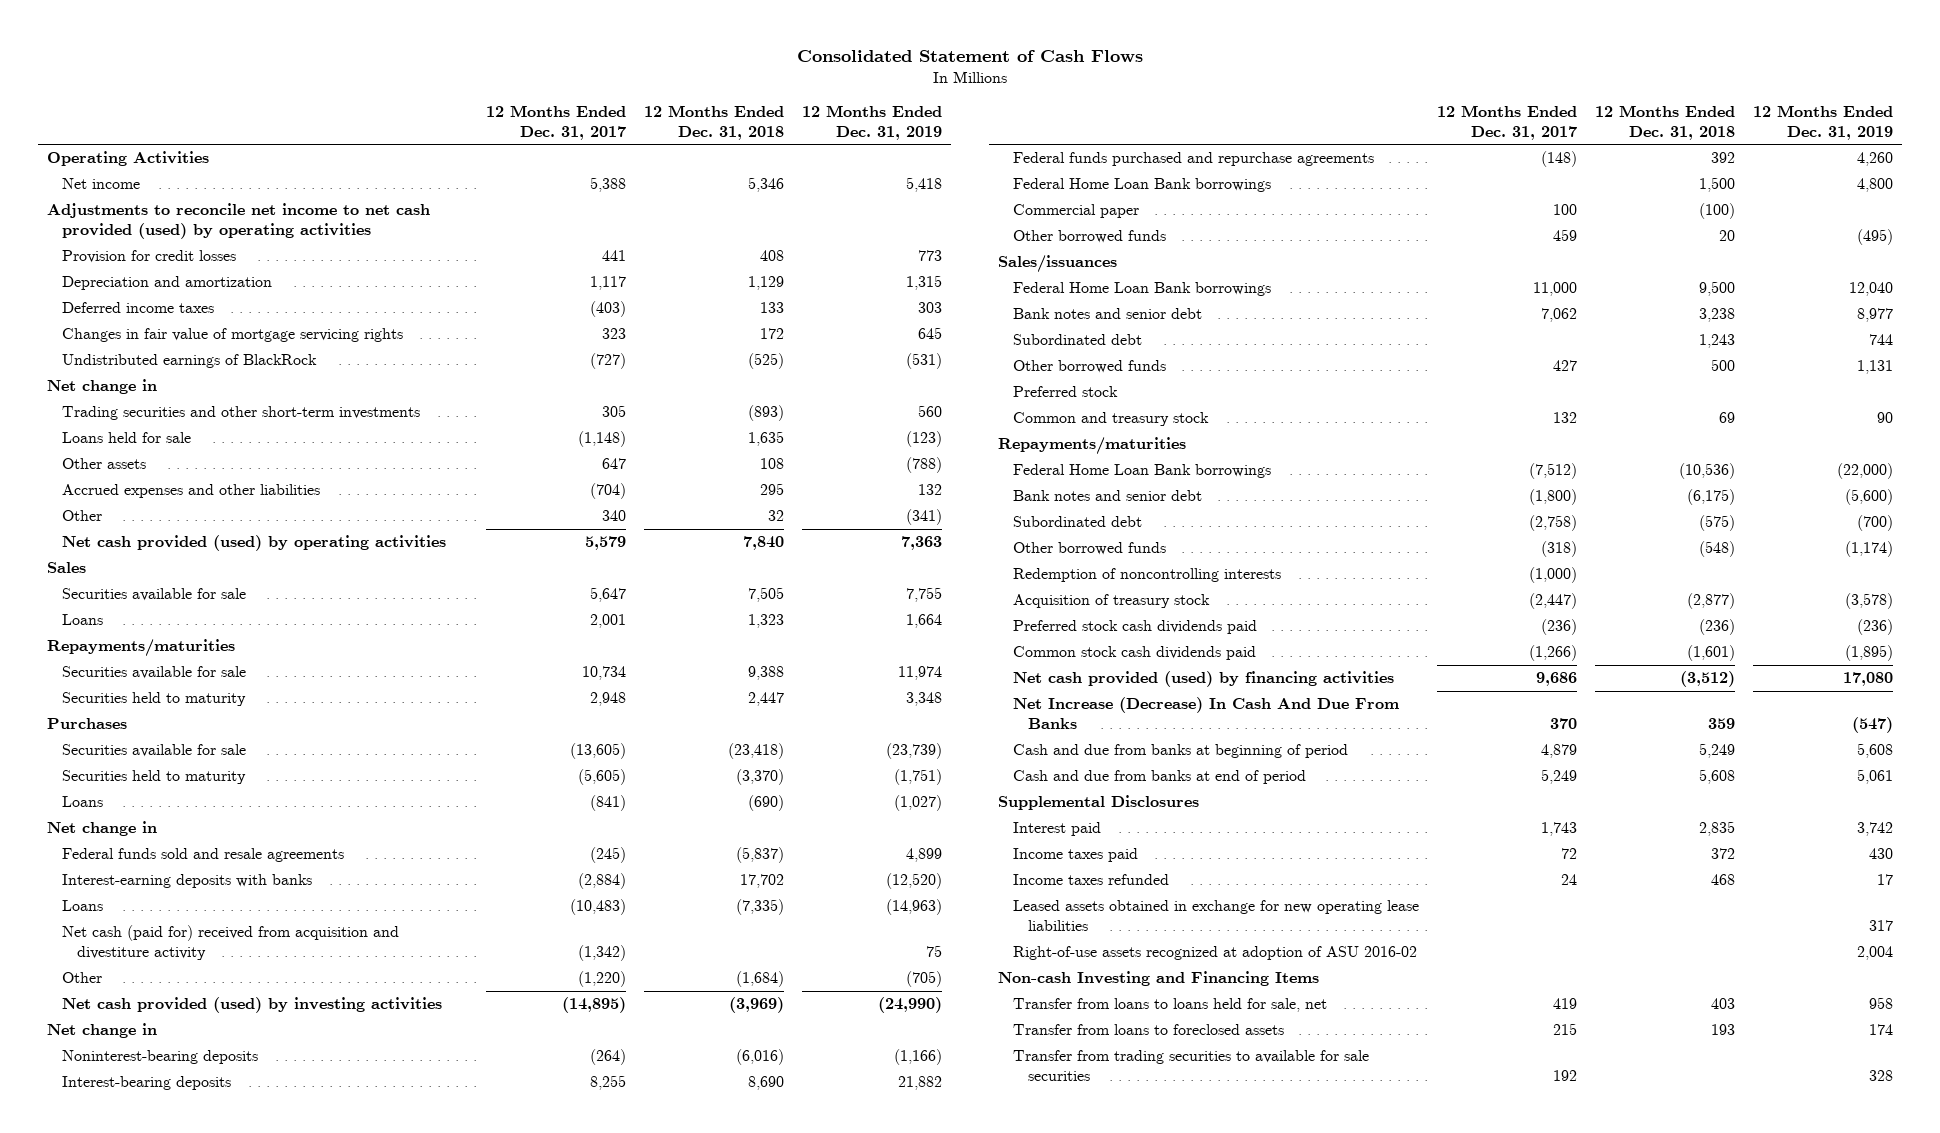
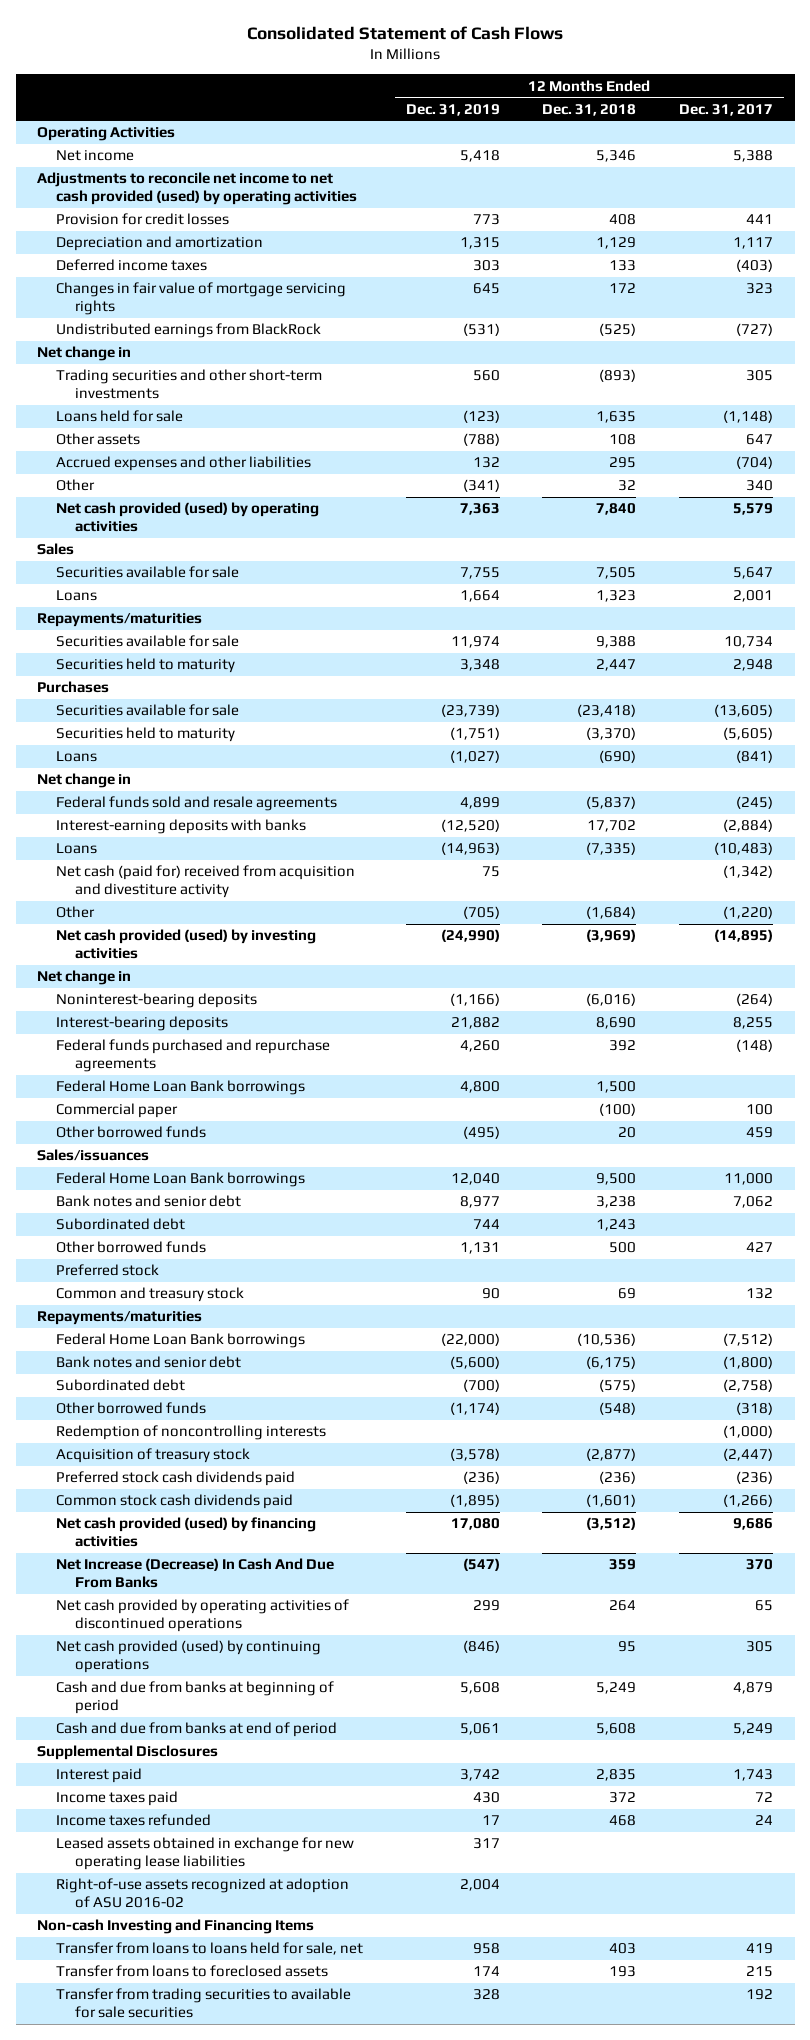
[61,354,317,369] Undistributed earnings of BlackRock -> [55,323,321,339] Undistributed earnings from BlackRock
none -> [55,1599,349,1633] Net cash provided by operating activities of discontinued operations
none -> [55,1640,321,1674] Net cash provided (used) by continuing operations

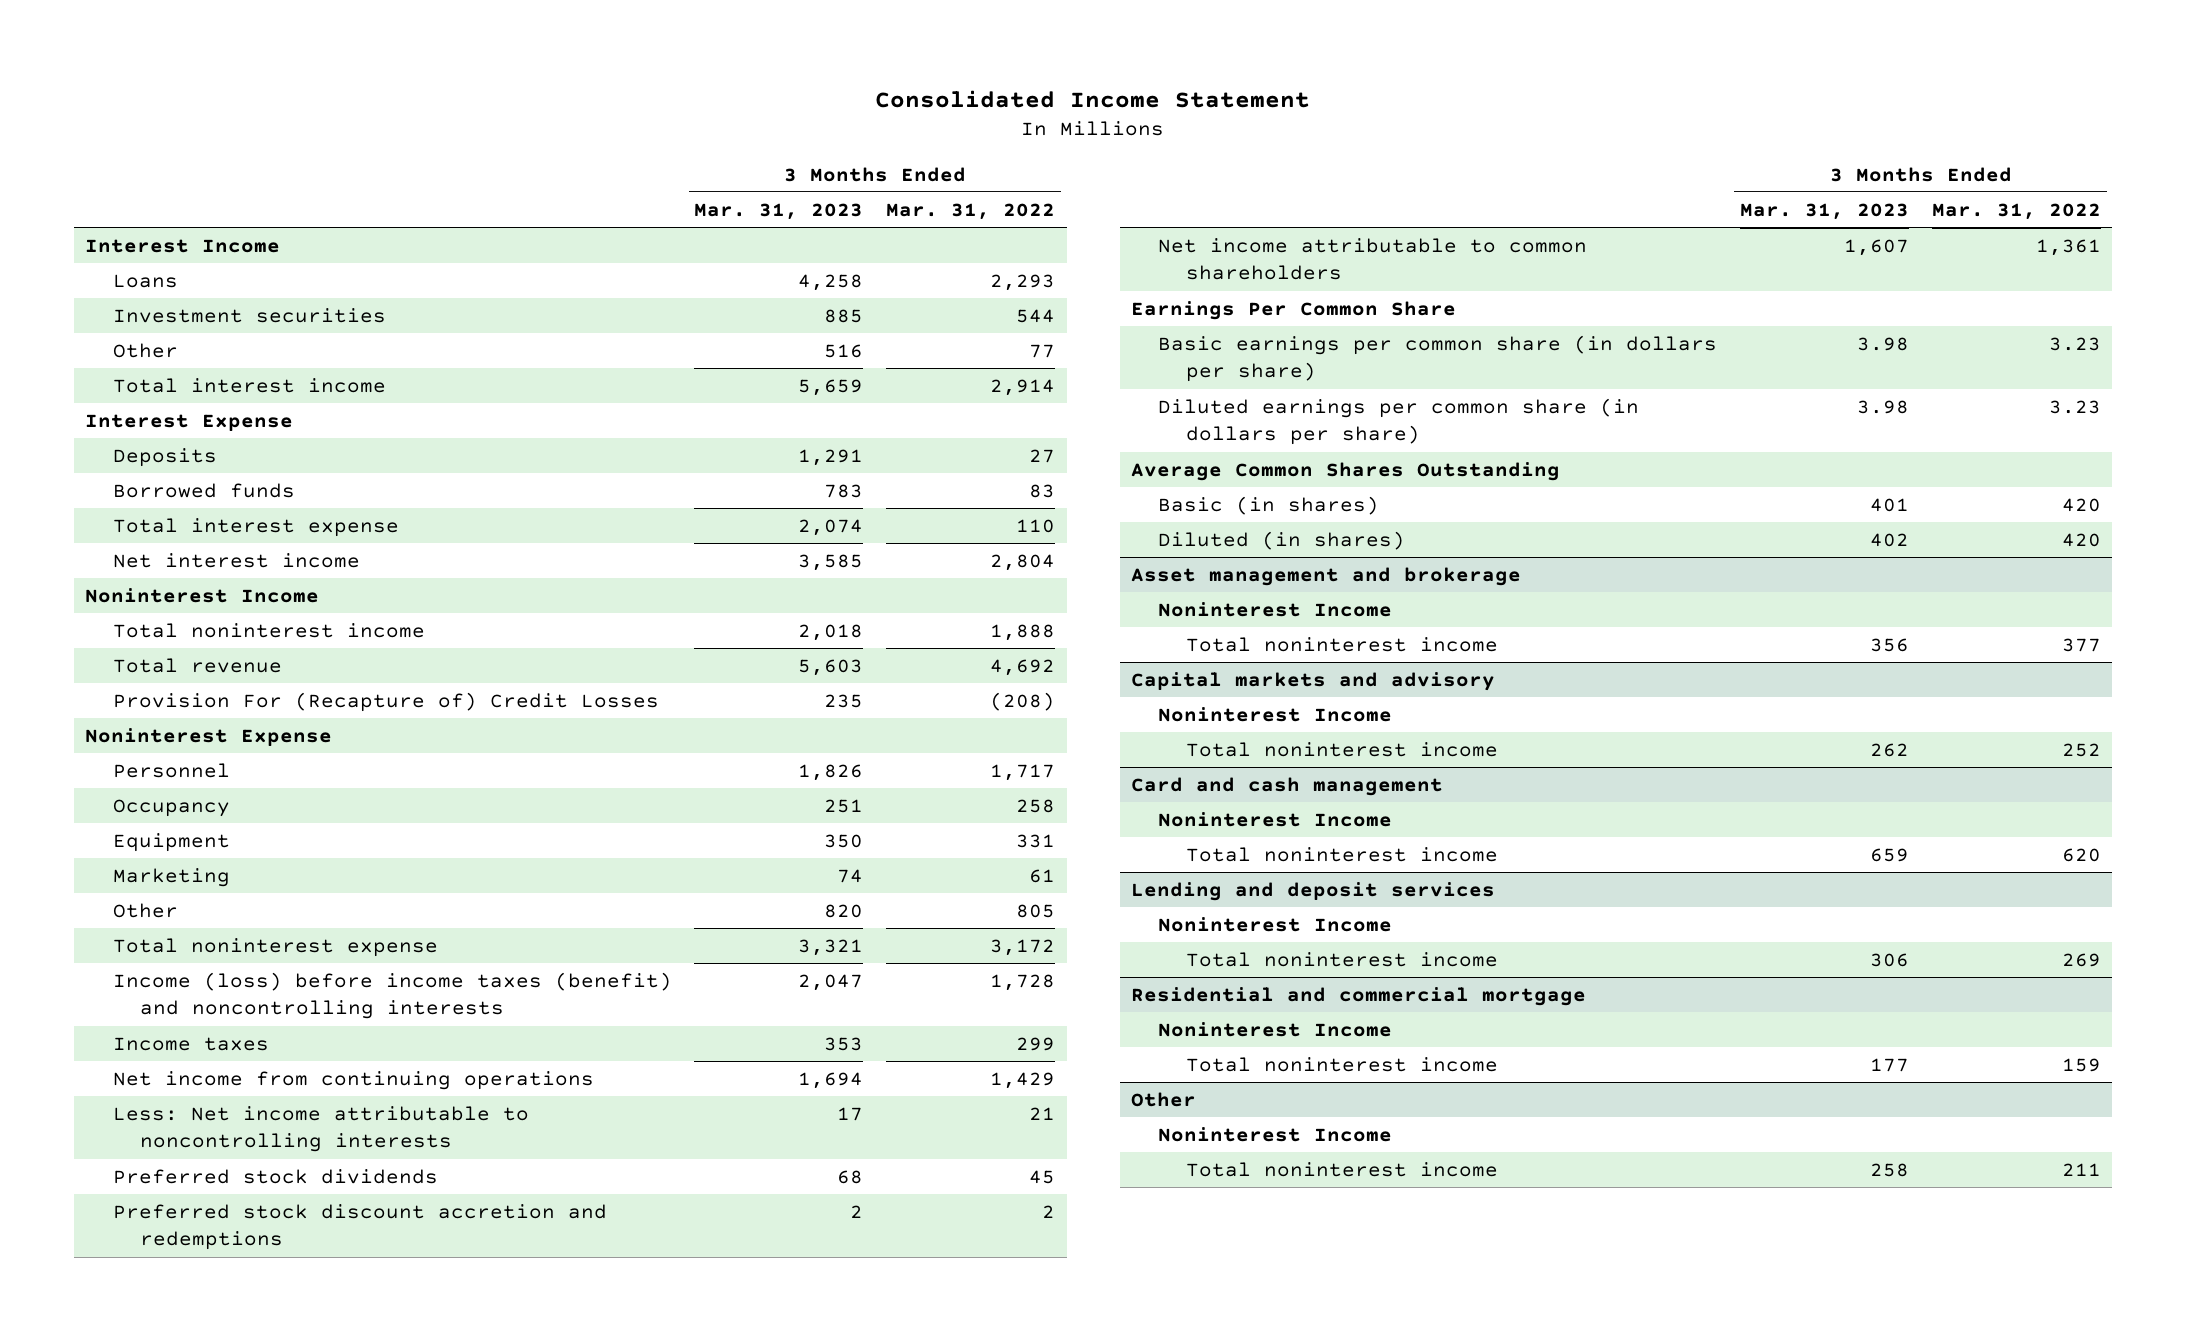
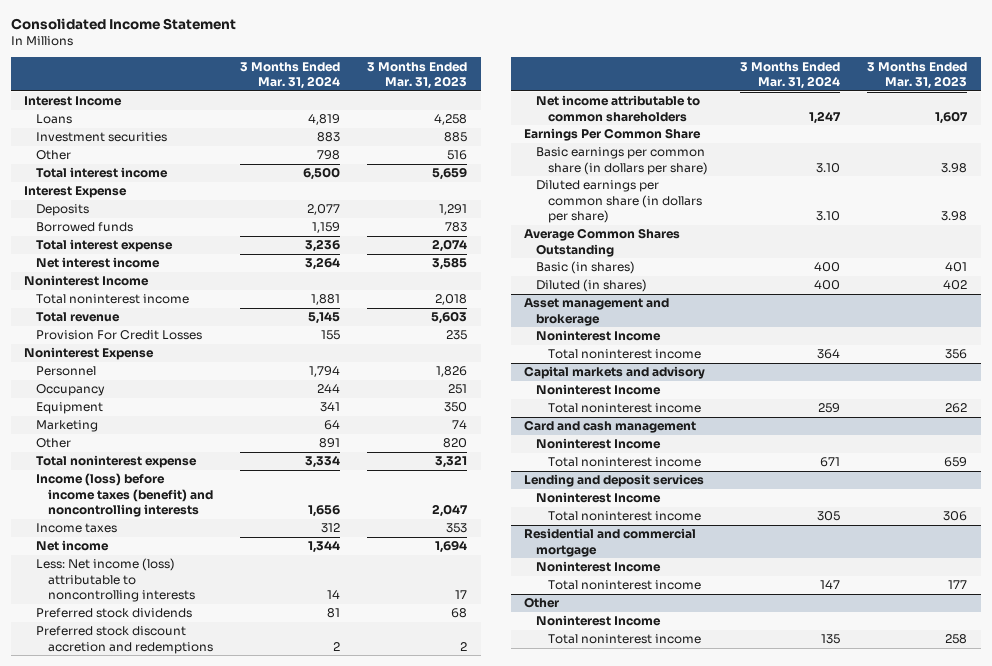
[886,202,1056,220] Mar. 31, 2022 -> none
none -> [240,61,341,89] 3 Months Ended Mar. 31, 2024
[112,691,659,712] Provision For (Recapture of) Credit Losses -> [36,330,203,341] Provision For Credit Losses
[112,1070,594,1090] Net income from continuing operations -> [36,540,110,552] Net income
[112,1105,529,1153] Less: Net income attributable to noncontrolling interests -> [36,558,195,602] Less: Net income (loss) attributable to noncontrolling interests

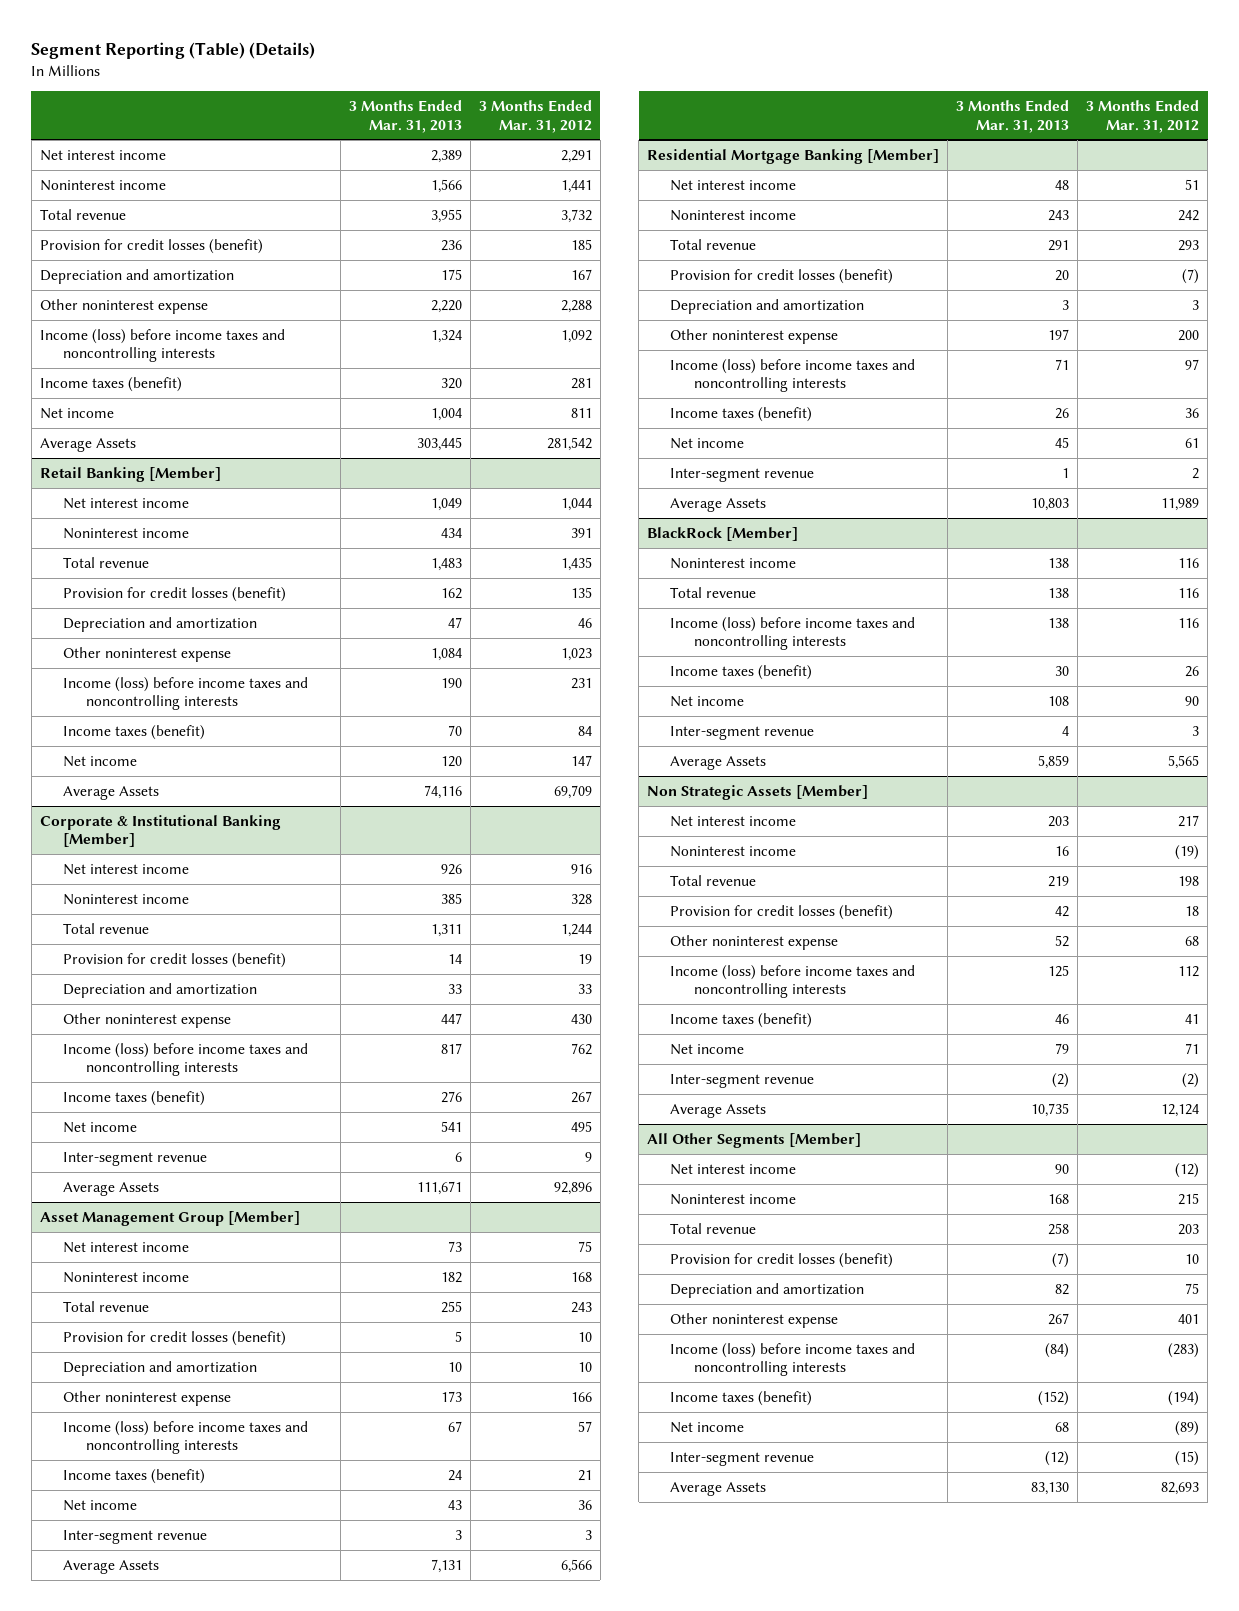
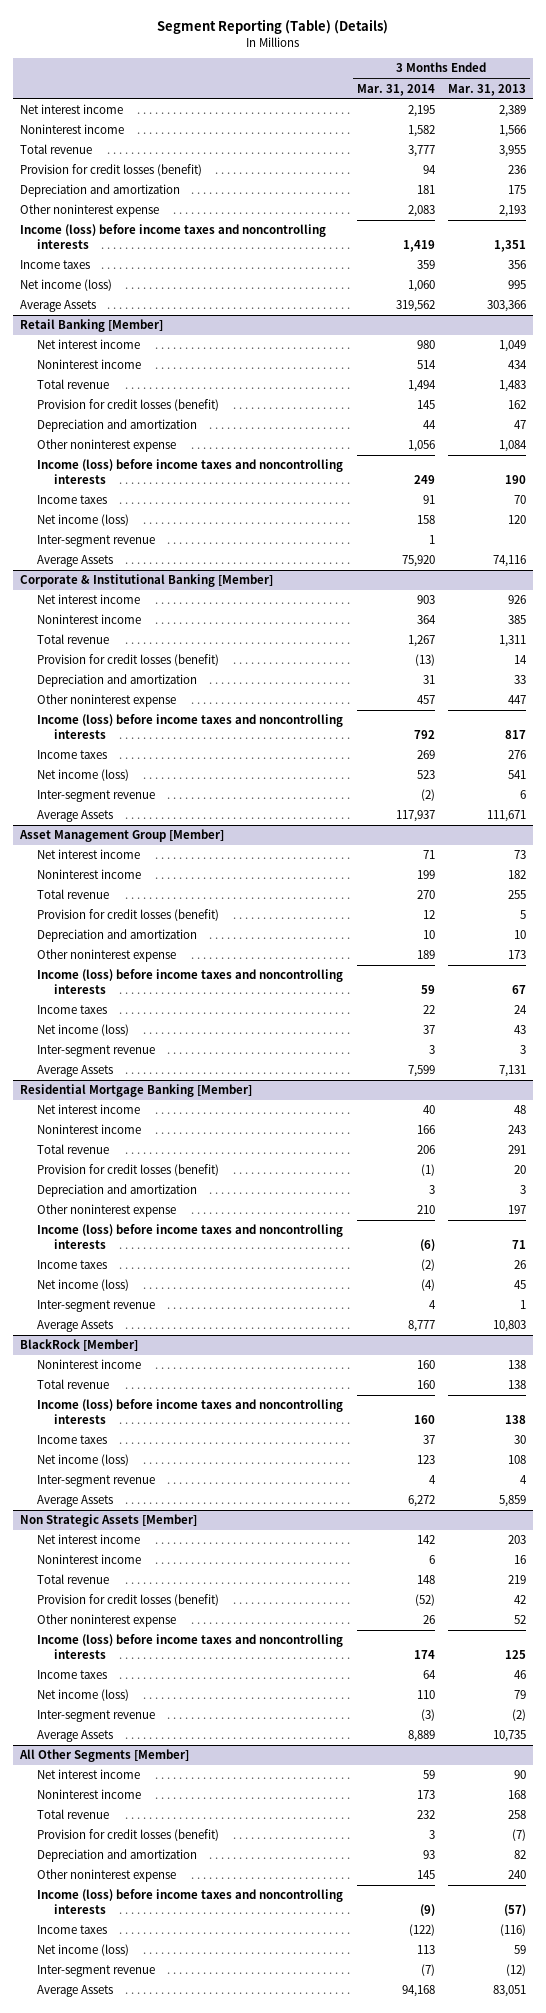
[478,100,592,133] 3 Months Ended Mar. 31, 2012 -> none
none -> [356,83,435,96] Mar. 31, 2014
[430,299,462,313] 2,220 -> [499,205,527,218] 2,193
[430,329,462,343] 1,324 -> [494,239,527,252] 1,351
[39,376,182,392] Income taxes (benefit) -> [20,260,91,270] Income taxes
[440,377,462,389] 320 -> [508,260,527,270] 356
[39,407,114,419] Net income -> [20,279,113,292] Net income (loss)
[430,407,462,421] 1,004 -> [508,280,527,290] 995
[416,436,462,451] 303,445 -> [487,300,527,313] 303,366
[62,724,205,740] Income taxes (benefit) -> [37,495,108,505] Income taxes
[62,755,137,767] Net income -> [37,514,130,527] Net income (loss)
none -> [37,535,156,548] Inter-segment revenue
[62,1090,205,1106] Income taxes (benefit) -> [37,750,108,760] Income taxes
[62,1121,137,1133] Net income -> [37,769,130,782] Net income (loss)
[62,1468,205,1484] Income taxes (benefit) -> [37,1005,108,1015] Income taxes
[62,1499,137,1511] Net income -> [37,1024,130,1037] Net income (loss)
[670,406,813,422] Income taxes (benefit) -> [37,1260,108,1270] Income taxes
[670,437,745,449] Net income -> [37,1279,130,1292] Net income (loss)
[670,664,813,680] Income taxes (benefit) -> [37,1435,108,1445] Income taxes
[670,695,745,707] Net income -> [37,1454,130,1467] Net income (loss)
[670,1012,813,1028] Income taxes (benefit) -> [37,1670,108,1680] Income taxes
[670,1043,745,1055] Net income -> [37,1689,130,1702] Net income (loss)
[1048,1312,1070,1325] 267 -> [508,1870,527,1880] 240
[1045,1342,1070,1358] (84) -> [504,1903,527,1916] (57)
[670,1390,813,1406] Income taxes (benefit) -> [37,1925,108,1935] Income taxes
[1038,1390,1070,1406] (152) -> [500,1924,527,1937] (116)
[670,1421,745,1433] Net income -> [37,1944,130,1957] Net income (loss)
[1055,1421,1070,1432] 68 -> [514,1945,527,1955] 59
[1031,1481,1070,1495] 83,130 -> [493,1985,527,1998] 83,051

